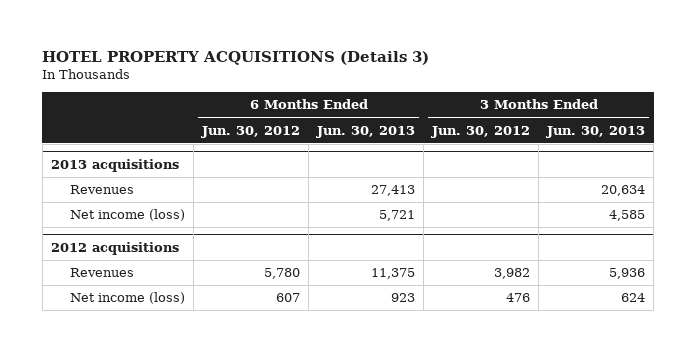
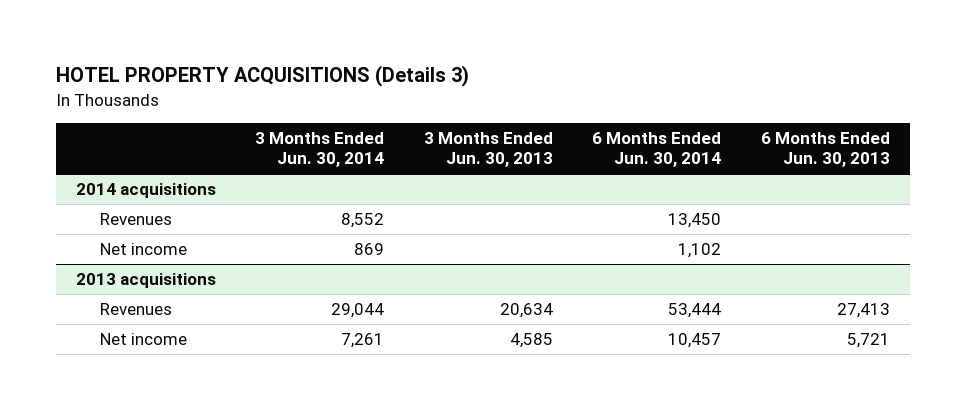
[201,125,301,138] Jun. 30, 2012 -> none
[431,125,531,138] Jun. 30, 2012 -> none
none -> [255,132,385,168] 3 Months Ended Jun. 30, 2014
none -> [592,132,722,168] 6 Months Ended Jun. 30, 2014
none -> [75,183,216,199] 2014 acquisitions
none -> [100,213,173,226] Revenues
none -> [100,243,188,256] Net income
[51,242,180,256] 2012 acquisitions -> none
[69,268,134,278] Revenues -> none
[69,292,185,305] Net income (loss) -> none
[69,209,185,222] Net income (loss) -> [100,333,188,346] Net income

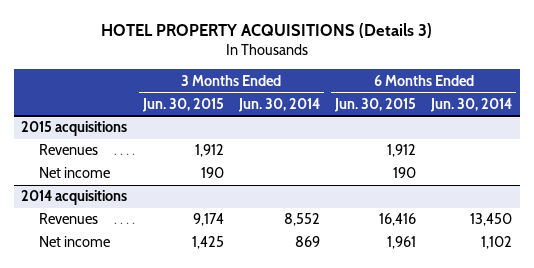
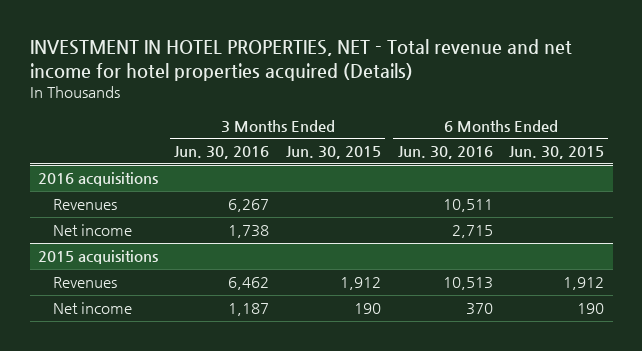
[100,22,432,38] HOTEL PROPERTY ACQUISITIONS (Details 3) -> [29,39,572,81] INVESTMENT IN HOTEL PROPERTIES, NET - Total revenue and net income for hotel properties acquired (Details)
[237,97,320,112] Jun. 30, 2014 -> none
[430,97,513,112] Jun. 30, 2014 -> none
none -> [174,146,270,160] Jun. 30, 2016
none -> [397,146,493,160] Jun. 30, 2016
none -> [37,172,158,187] 2016 acquisitions
none -> [53,199,118,211] Revenues
none -> [53,224,133,237] Net income
[21,190,128,206] 2014 acquisitions -> none
[38,213,98,225] Revenues -> none
[38,236,110,248] Net income -> none

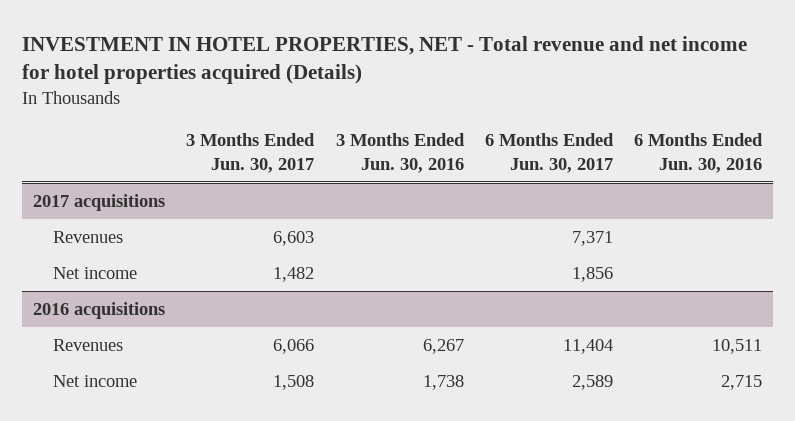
[286,146,382,160] Jun. 30, 2015 -> none
[509,146,605,160] Jun. 30, 2015 -> none
none -> [186,133,316,173] 3 Months Ended Jun. 30, 2017
none -> [484,133,614,173] 6 Months Ended Jun. 30, 2017
none -> [33,193,166,211] 2017 acquisitions
none -> [52,230,123,243] Revenues
none -> [52,266,137,279] Net income
[37,250,158,265] 2015 acquisitions -> none
[53,277,118,289] Revenues -> none
[53,302,133,315] Net income -> none

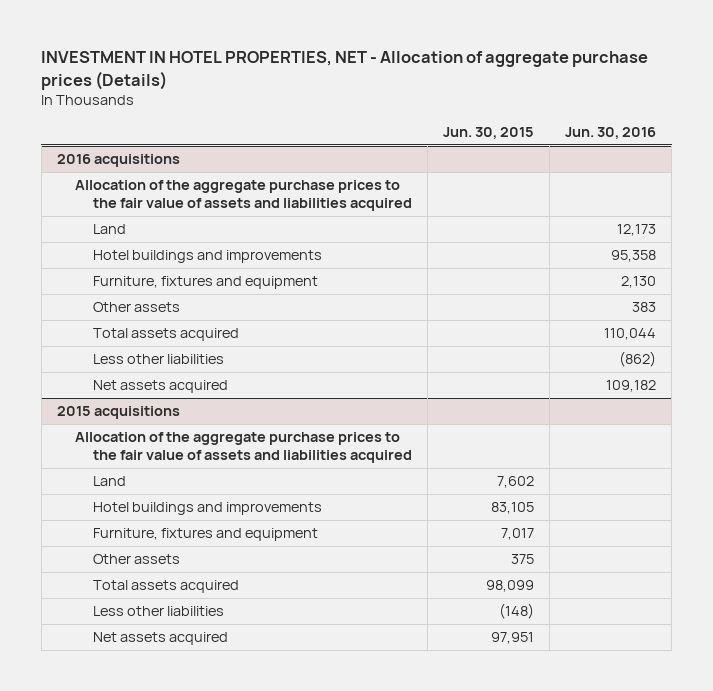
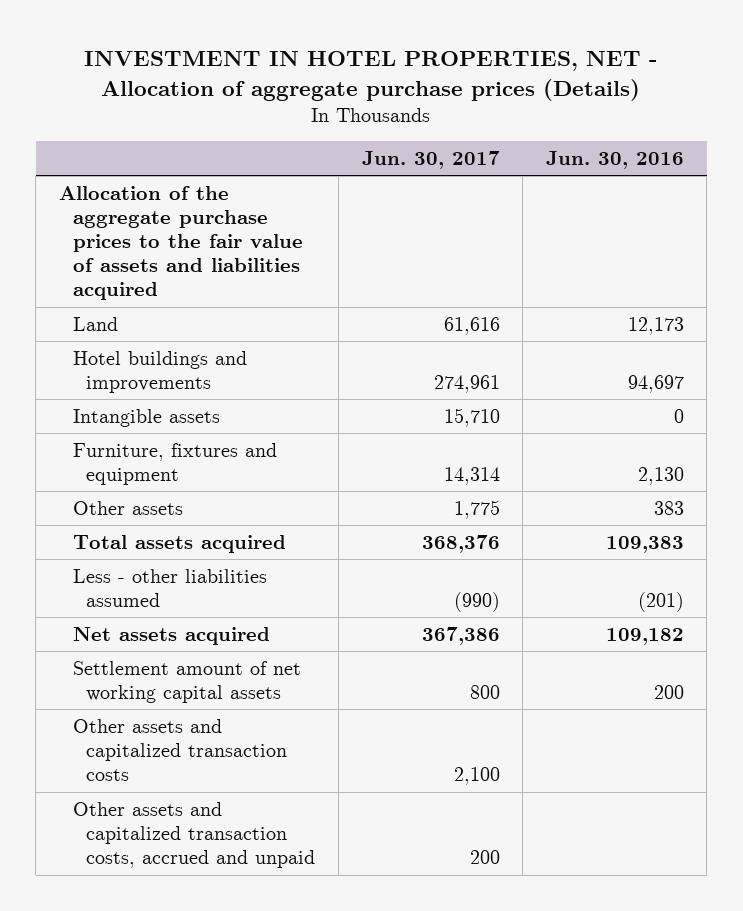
[443,127,535,140] Jun. 30, 2015 -> none
none -> [361,150,500,169] Jun. 30, 2017
[56,153,180,167] 2016 acquisitions -> none
[611,249,657,262] 95,358 -> [627,374,684,393] 94,697
none -> [72,408,220,427] Intangible assets
[604,327,657,340] 110,044 -> [605,535,684,553] 109,383
[93,353,225,364] Less other liabilities -> [72,568,267,607] Less - other liabilities assumed
[619,350,657,367] (862) -> [637,591,684,612] (201)
[56,405,180,419] 2015 acquisitions -> none
[74,431,413,464] Allocation of the aggregate purchase prices to the fair value of assets and liabilities acquired -> none
[93,475,127,486] Land -> none
[93,501,323,515] Hotel buildings and improvements -> none
[93,527,319,541] Furniture, fixtures and equipment -> none
[93,553,181,564] Other assets -> none
[93,579,240,593] Total assets acquired -> none
[93,605,225,616] Less other liabilities -> none
[93,631,229,645] Net assets acquired -> none
none -> [72,660,301,703] Settlement amount of net working capital assets
none -> [72,718,288,782] Other assets and capitalized transaction costs
none -> [72,801,316,869] Other assets and capitalized transaction costs, accrued and unpaid

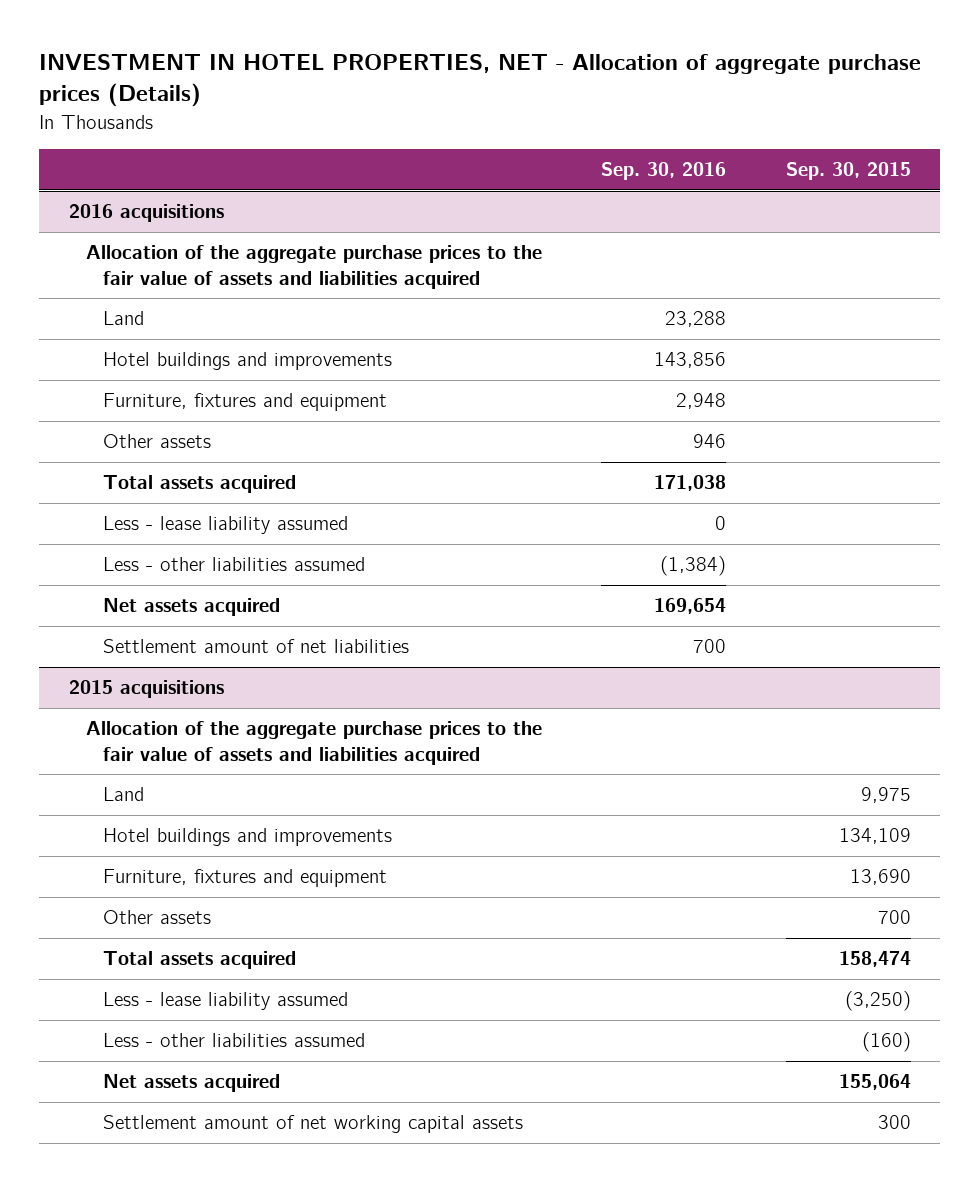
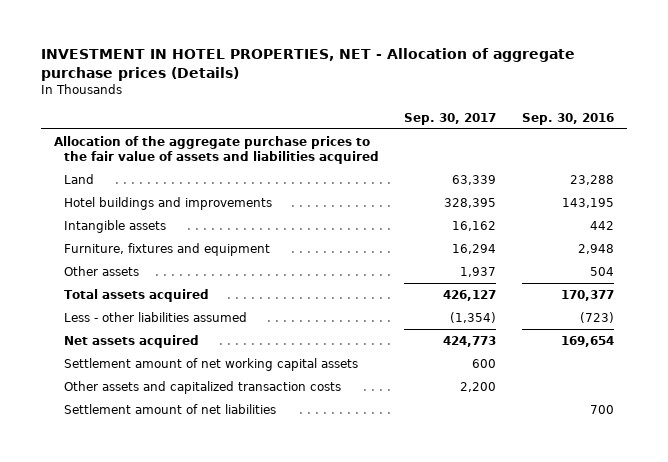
[785,162,911,181] Sep. 30, 2015 -> none
none -> [404,112,497,125] Sep. 30, 2017
[68,204,224,223] 2016 acquisitions -> none
[654,352,727,369] 143,856 -> [561,197,614,208] 143,195
none -> [63,219,166,233] Intangible assets
[102,516,348,535] Less - lease liability assumed -> none
[693,434,727,449] 946 -> [589,266,614,276] 504
[654,475,727,492] 171,038 -> [560,289,614,301] 170,377
[660,556,727,577] (1,384) -> [579,311,614,323] (723)
none -> [63,357,358,371] Settlement amount of net working capital assets
none -> [63,380,341,394] Other assets and capitalized transaction costs
[68,680,224,699] 2015 acquisitions -> none
[85,721,542,765] Allocation of the aggregate purchase prices to the fair value of assets and liabilities acquired -> none
[102,787,144,802] Land -> none
[102,828,392,847] Hotel buildings and improvements -> none
[102,869,387,888] Furniture, fixtures and equipment -> none
[102,910,211,925] Other assets -> none
[102,951,296,970] Total assets acquired -> none
[102,992,348,1011] Less - lease liability assumed -> none
[102,1033,365,1048] Less - other liabilities assumed -> none
[102,1074,280,1093] Net assets acquired -> none
[102,1115,523,1134] Settlement amount of net working capital assets -> none

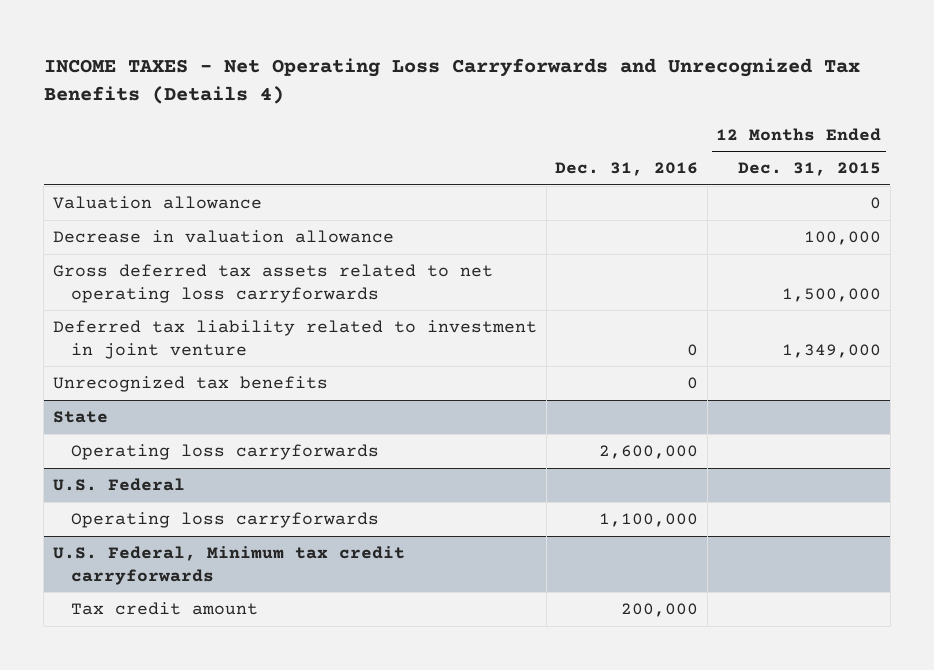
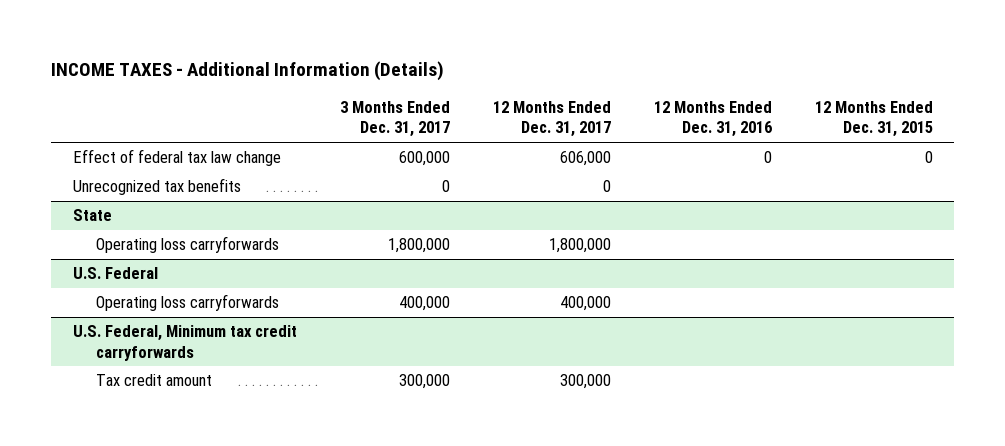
[43,57,860,104] INCOME TAXES - Net Operating Loss Carryforwards and Unrecognized Tax Benefits (Details 4) -> [51,61,445,82] INCOME TAXES - Additional Information (Details)
[555,162,699,177] Dec. 31, 2016 -> none
none -> [339,101,450,138] 3 Months Ended Dec. 31, 2017
none -> [492,101,611,138] 12 Months Ended Dec. 31, 2017
none -> [653,101,772,138] 12 Months Ended Dec. 31, 2016
[53,196,263,210] Valuation allowance -> none
[53,230,395,244] Decrease in valuation allowance -> none
[53,264,494,303] Gross deferred tax assets related to net operating loss carryforwards -> none
[53,320,538,359] Deferred tax liability related to investment in joint venture -> none
none -> [72,149,281,167] Effect of federal tax law change

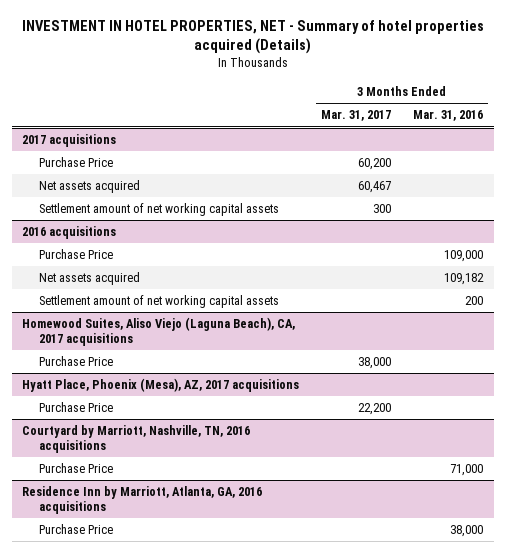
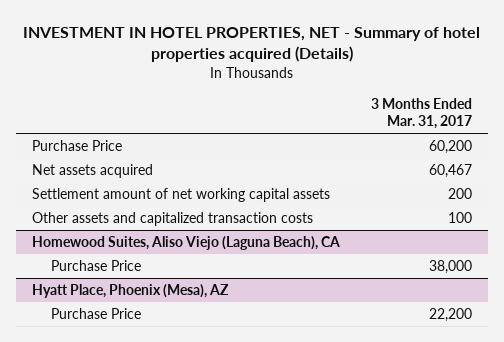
[413,110,484,122] Mar. 31, 2016 -> none
[22,134,117,148] 2017 acquisitions -> none
[22,226,117,240] 2016 acquisitions -> none
[39,249,114,260] Purchase Price -> none
[39,272,141,286] Net assets acquired -> none
[39,295,280,309] Settlement amount of net working capital assets -> none
[373,204,392,214] 300 -> [448,187,473,199] 200
none -> [31,211,313,226] Other assets and capitalized transaction costs
[22,317,296,346] Homewood Suites, Aliso Viejo (Laguna Beach), CA, 2017 acquisitions -> [31,235,340,250] Homewood Suites, Aliso Viejo (Laguna Beach), CA
[22,378,300,393] Hyatt Place, Phoenix (Mesa), AZ, 2017 acquisitions -> [31,283,229,298] Hyatt Place, Phoenix (Mesa), AZ
[22,425,251,453] Courtyard by Marriott, Nashville, TN, 2016 acquisitions -> none
[39,463,114,474] Purchase Price -> none
[22,486,263,514] Residence Inn by Marriott, Atlanta, GA, 2016 acquisitions -> none
[39,524,114,535] Purchase Price -> none

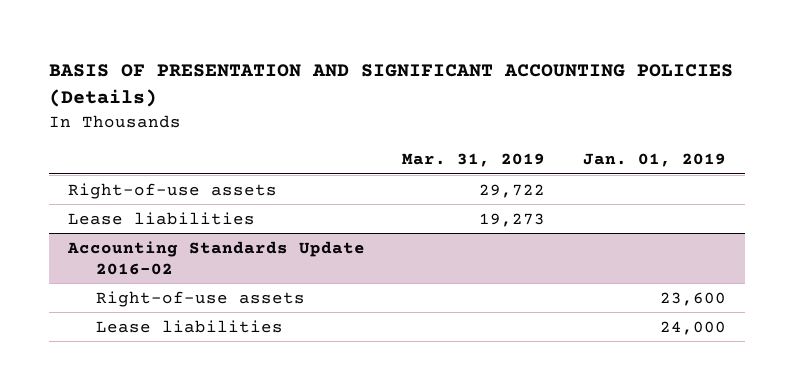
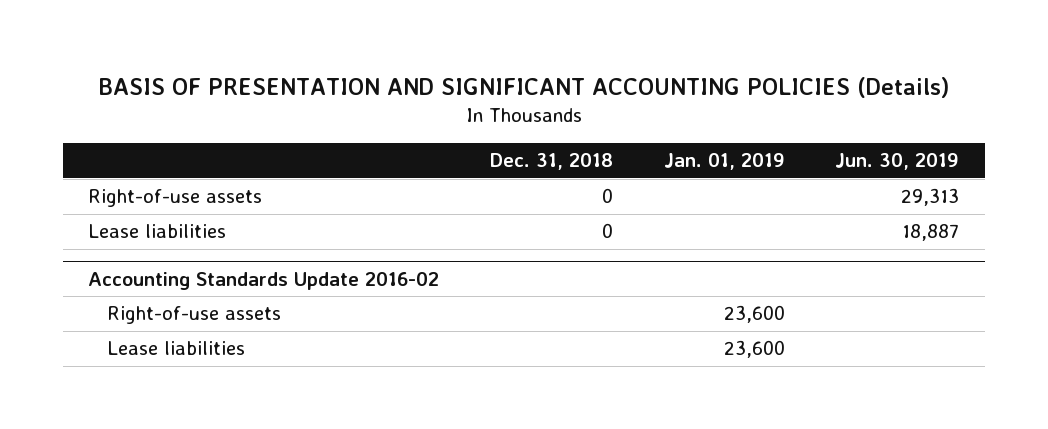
[402,153,546,168] Mar. 31, 2019 -> none
none -> [489,153,613,171] Dec. 31, 2018
none -> [835,153,960,171] Jun. 30, 2019
[659,320,726,335] 24,000 -> [723,340,785,359] 23,600

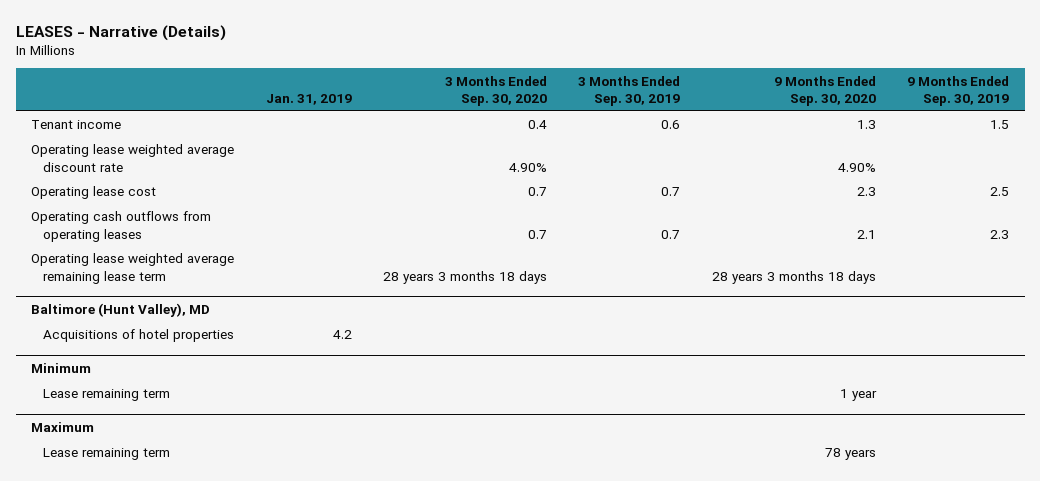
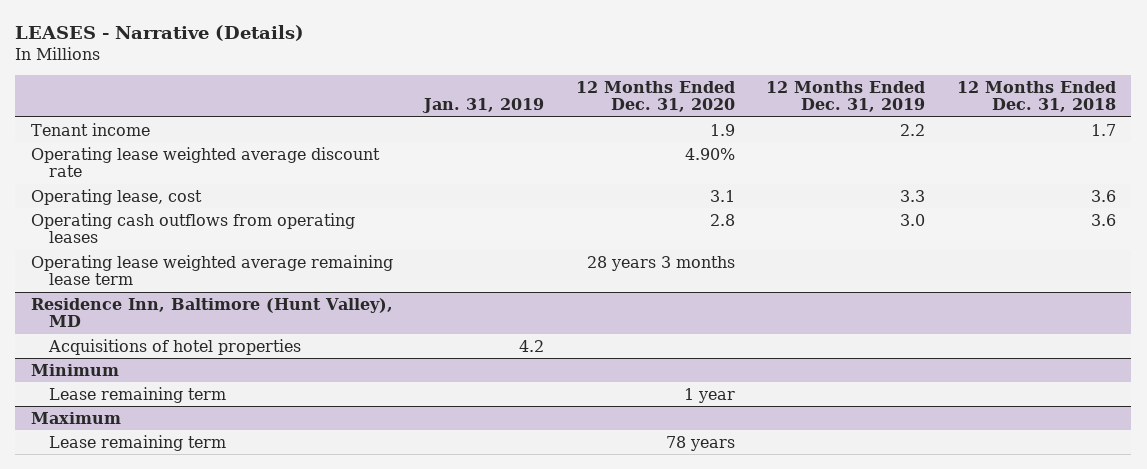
[444,75,547,106] 3 Months Ended Sep. 30, 2020 -> none
[578,75,681,106] 3 Months Ended Sep. 30, 2019 -> none
[773,75,876,106] 9 Months Ended Sep. 30, 2020 -> none
[906,75,1009,106] 9 Months Ended Sep. 30, 2019 -> none
none -> [575,80,735,113] 12 Months Ended Dec. 31, 2020
none -> [766,80,926,113] 12 Months Ended Dec. 31, 2019
none -> [956,80,1116,113] 12 Months Ended Dec. 31, 2018
[31,186,157,200] Operating lease cost -> [30,188,202,205] Operating lease, cost
[31,302,211,317] Baltimore (Hunt Valley), MD -> [30,297,393,328] Residence Inn, Baltimore (Hunt Valley), MD

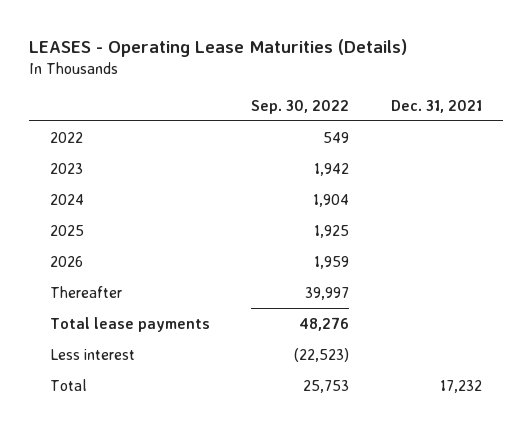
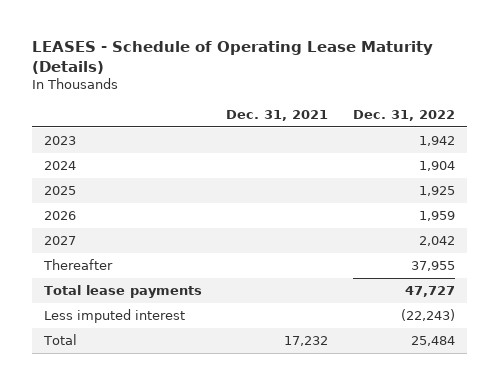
[29,39,408,58] LEASES - Operating Lease Maturities (Details) -> [31,40,433,74] LEASES - Schedule of Operating Lease Maturity (Details)
[251,99,350,114] Sep. 30, 2022 -> none
none -> [352,109,455,121] Dec. 31, 2022
[49,131,83,143] 2022 -> none
none -> [44,236,77,246] 2027
[49,348,135,360] Less interest -> [44,309,186,324] Less imputed interest

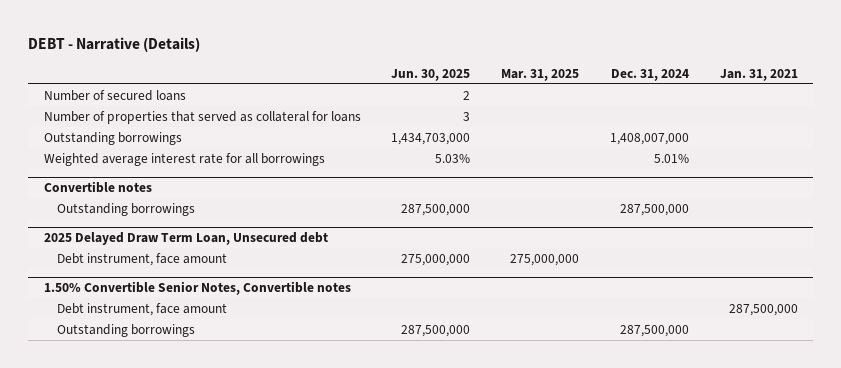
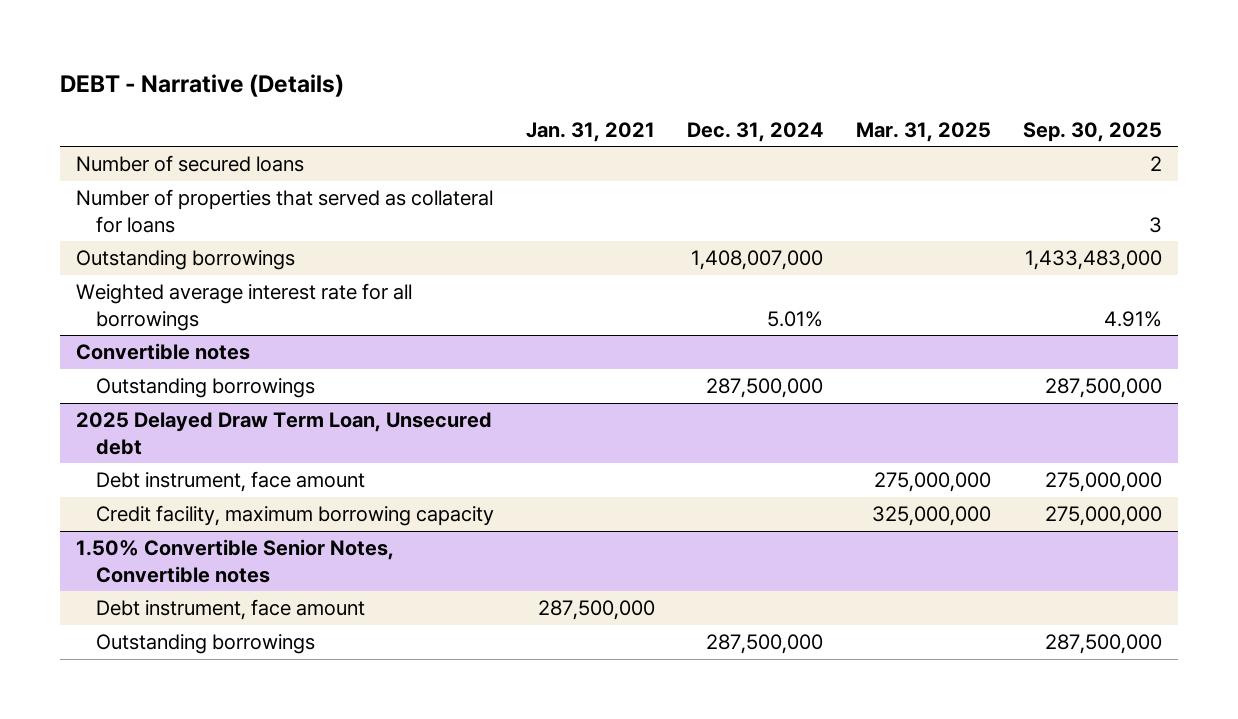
[391,68,471,81] Jun. 30, 2025 -> none
none -> [1022,121,1162,142] Sep. 30, 2025
none -> [96,505,495,527] Credit facility, maximum borrowing capacity

